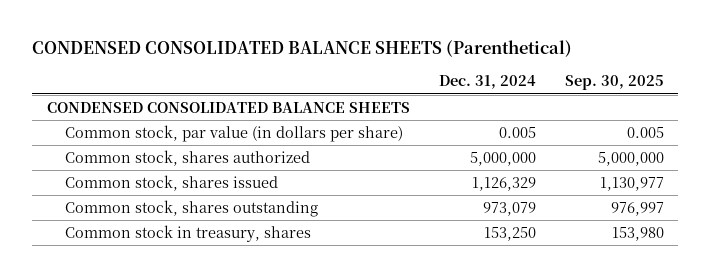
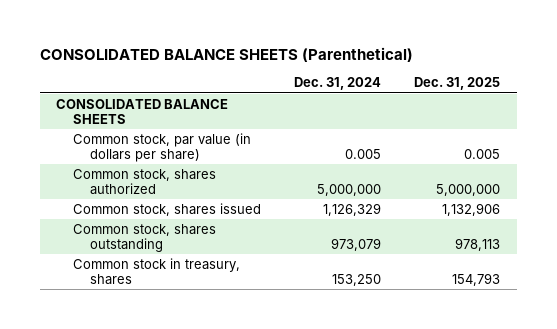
[32,40,573,58] CONDENSED CONSOLIDATED BALANCE SHEETS (Parenthetical) -> [39,46,413,62] CONSOLIDATED BALANCE SHEETS (Parenthetical)
[564,75,664,91] Sep. 30, 2025 -> none
none -> [414,77,501,91] Dec. 31, 2025
[46,101,410,113] CONDENSED CONSOLIDATED BALANCE SHEETS -> [56,98,229,125] CONSOLIDATED BALANCE SHEETS

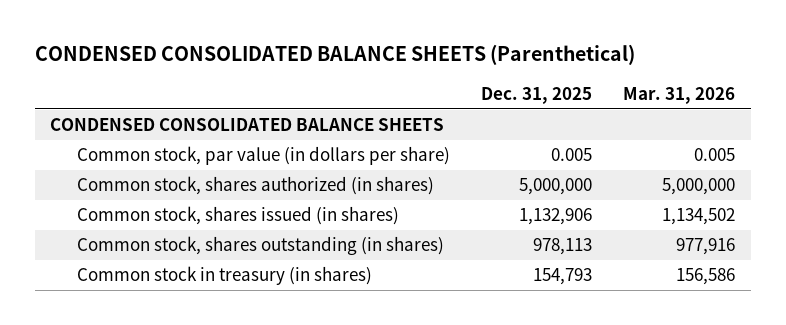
[39,46,413,62] CONSOLIDATED BALANCE SHEETS (Parenthetical) -> [34,44,635,66] CONDENSED CONSOLIDATED BALANCE SHEETS (Parenthetical)
[294,77,382,91] Dec. 31, 2024 -> none
none -> [623,86,736,104] Mar. 31, 2026
[56,98,229,125] CONSOLIDATED BALANCE SHEETS -> [50,118,445,132] CONDENSED CONSOLIDATED BALANCE SHEETS
[73,168,217,196] Common stock, shares authorized -> [76,176,434,196] Common stock, shares authorized (in shares)
[73,202,262,216] Common stock, shares issued -> [76,206,399,226] Common stock, shares issued (in shares)
[73,223,217,253] Common stock, shares outstanding -> [76,236,444,256] Common stock, shares outstanding (in shares)
[73,257,241,286] Common stock in treasury, shares -> [76,266,372,286] Common stock in treasury (in shares)

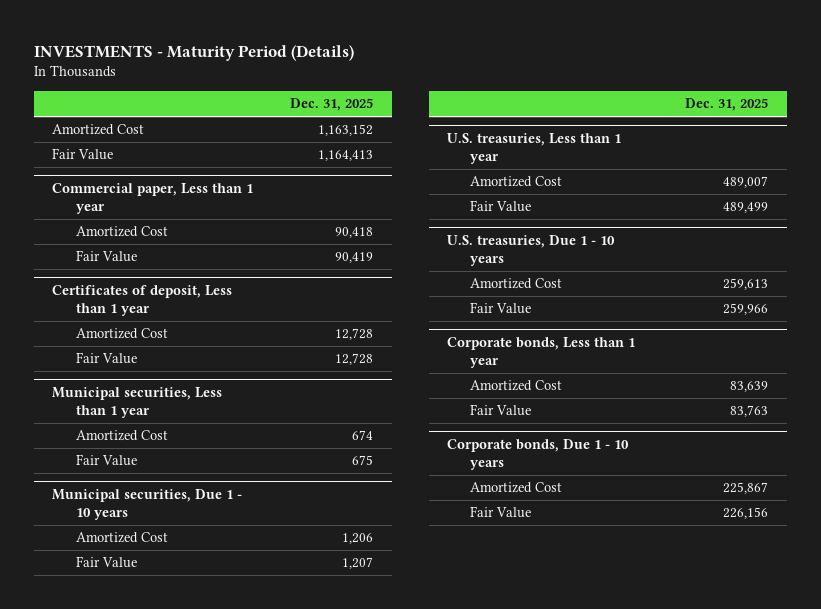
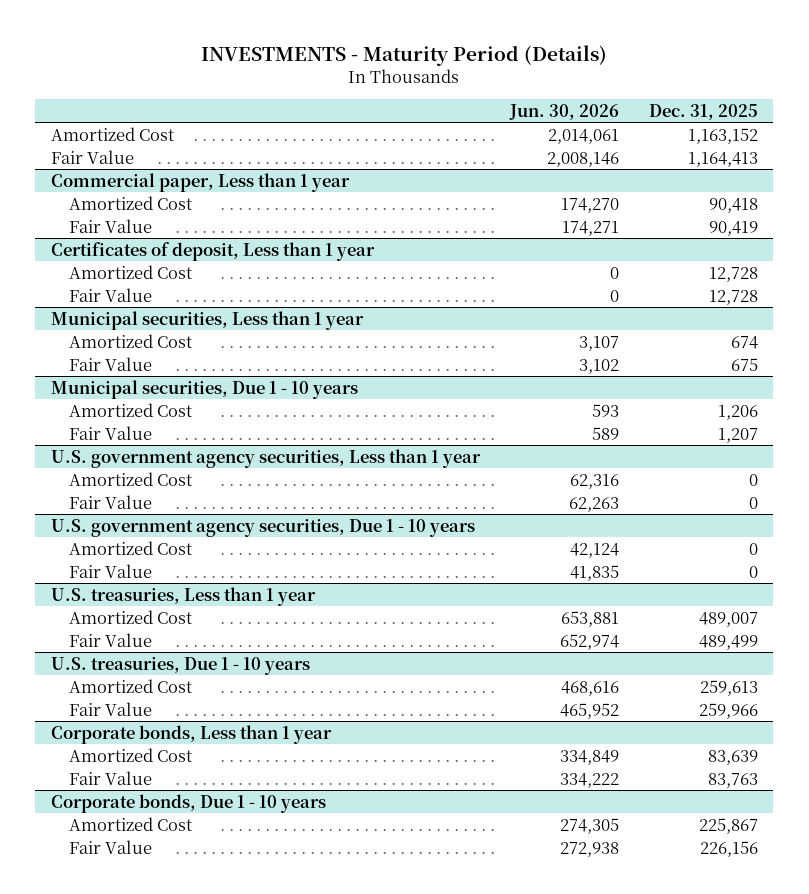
none -> [508,103,619,120] Jun. 30, 2026
none -> [50,448,481,468] U.S. government agency securities, Less than 1 year
none -> [68,471,192,486] Amortized Cost
none -> [68,494,152,509] Fair Value
none -> [50,518,475,537] U.S. government agency securities, Due 1 - 10 years
none -> [68,540,192,555] Amortized Cost
none -> [68,563,152,578] Fair Value

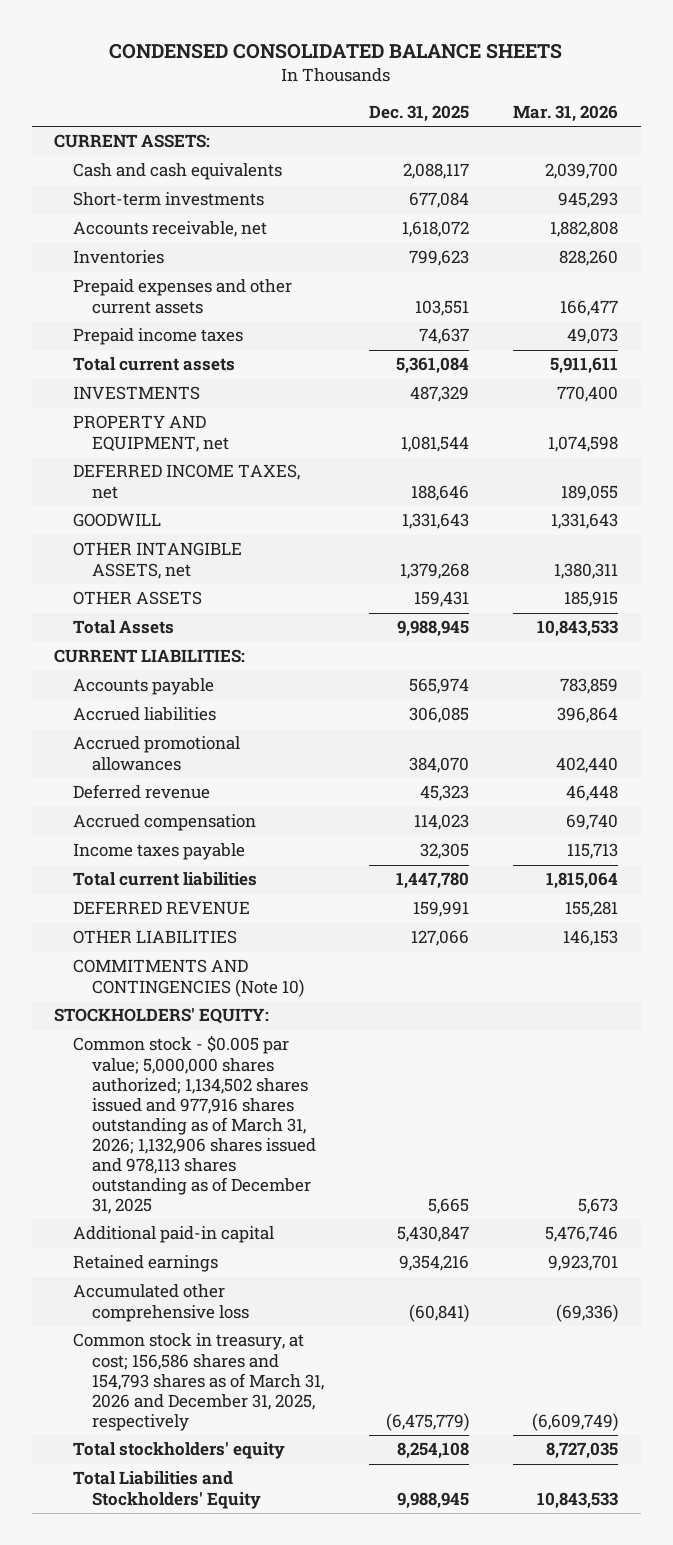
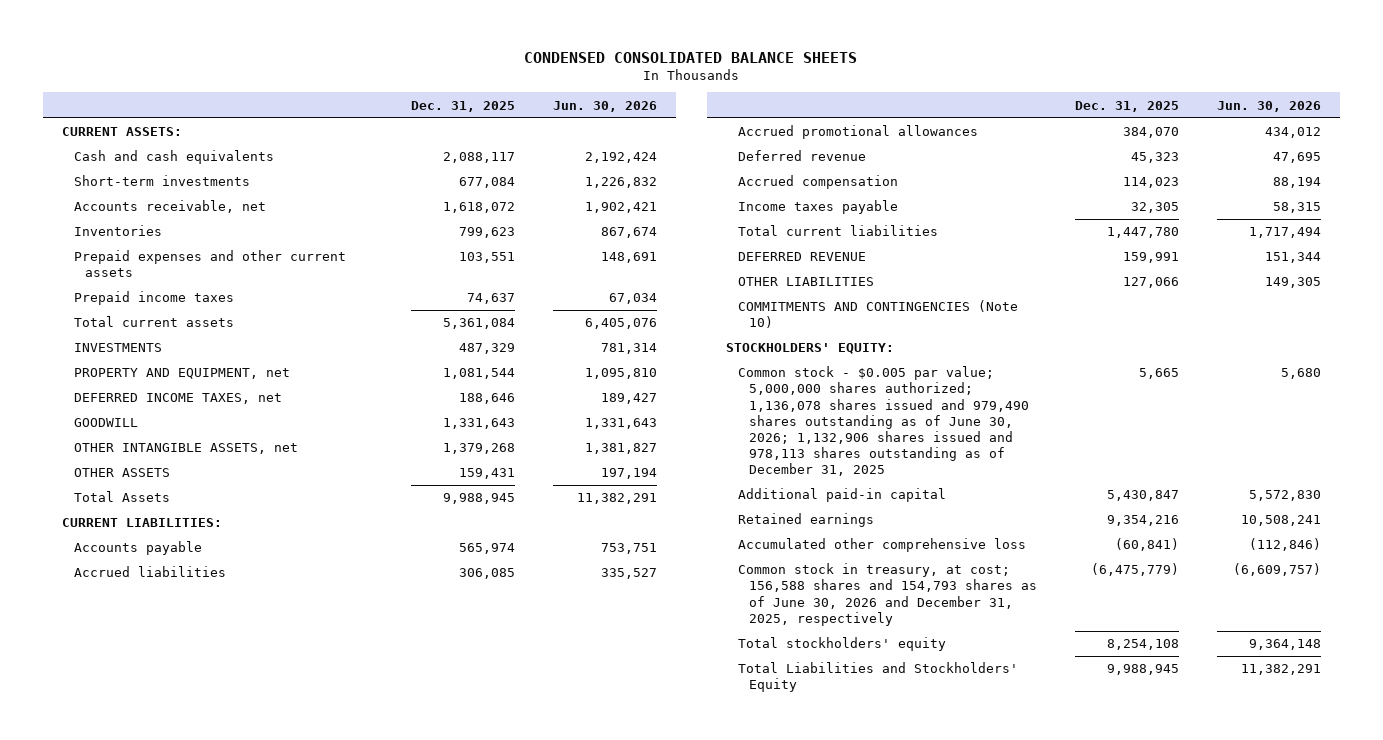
[513,105,619,123] Mar. 31, 2026 -> none
none -> [552,100,657,112] Jun. 30, 2026
[73,1035,317,1214] Common stock - $0.005 par value; 5,000,000 shares authorized; 1,134,502 shares issued and 977,916 shares outstanding as of March 31, 2026; 1,132,906 shares issued and 978,113 shares outstanding as of December 31, 2025 -> [737,366,1030,477] Common stock - $0.005 par value; 5,000,000 shares authorized; 1,136,078 shares issued and 979,490 shares outstanding as of June 30, 2026; 1,132,906 shares issued and 978,113 shares outstanding as of December 31, 2025
[73,1333,325,1431] Common stock in treasury, at cost; 156,586 shares and 154,793 shares as of March 31, 2026 and December 31, 2025, respectively -> [737,563,1038,626] Common stock in treasury, at cost; 156,588 shares and 154,793 shares as of June 30, 2026 and December 31, 2025, respectively

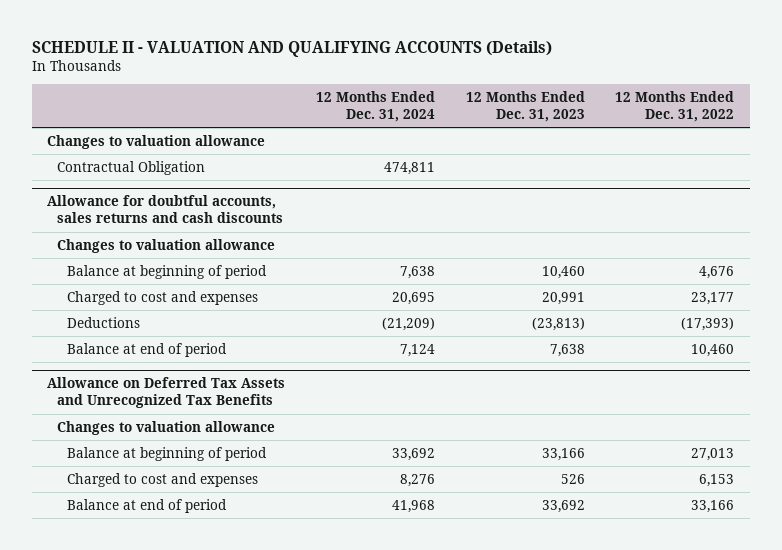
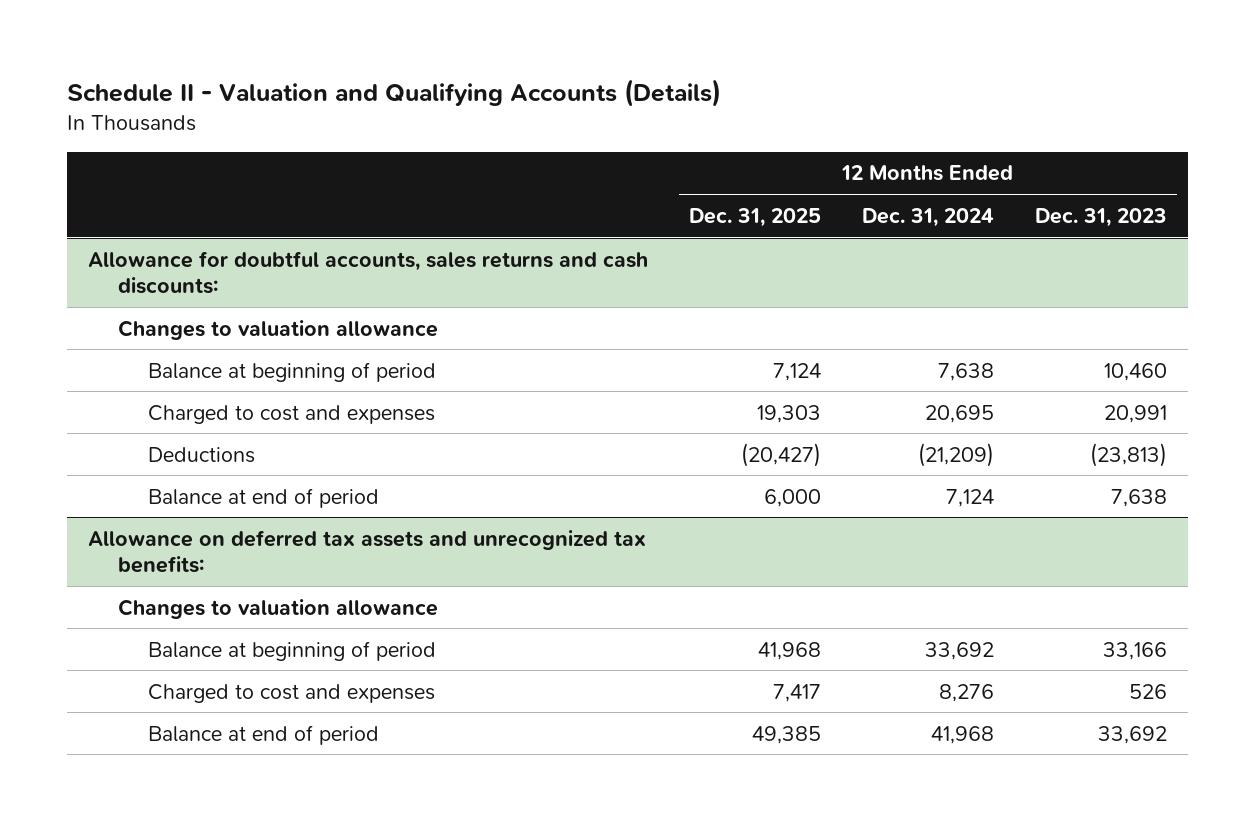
[32,40,553,57] SCHEDULE II - VALUATION AND QUALIFYING ACCOUNTS (Details) -> [67,78,722,107] Schedule II - Valuation and Qualifying Accounts (Details)
[615,90,735,123] 12 Months Ended Dec. 31, 2022 -> none
none -> [688,207,821,227] Dec. 31, 2025
[47,134,266,149] Changes to valuation allowance -> none
[57,160,206,175] Contractual Obligation -> none
[47,195,284,224] Allowance for doubtful accounts, sales returns and cash discounts -> [87,250,648,295] Allowance for doubtful accounts, sales returns and cash discounts:
[47,377,286,409] Allowance on Deferred Tax Assets and Unrecognized Tax Benefits -> [87,529,646,574] Allowance on deferred tax assets and unrecognized tax benefits:

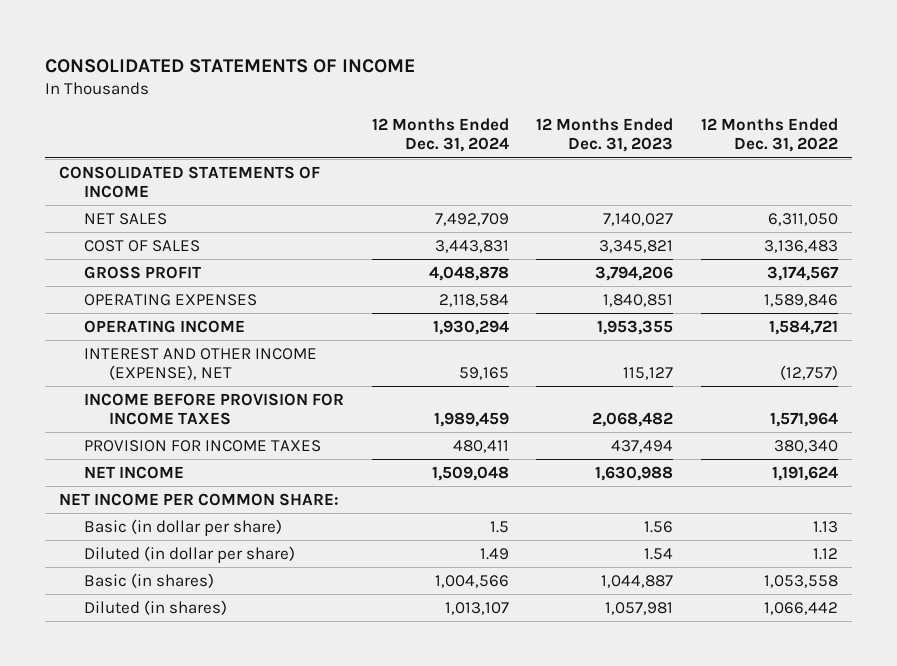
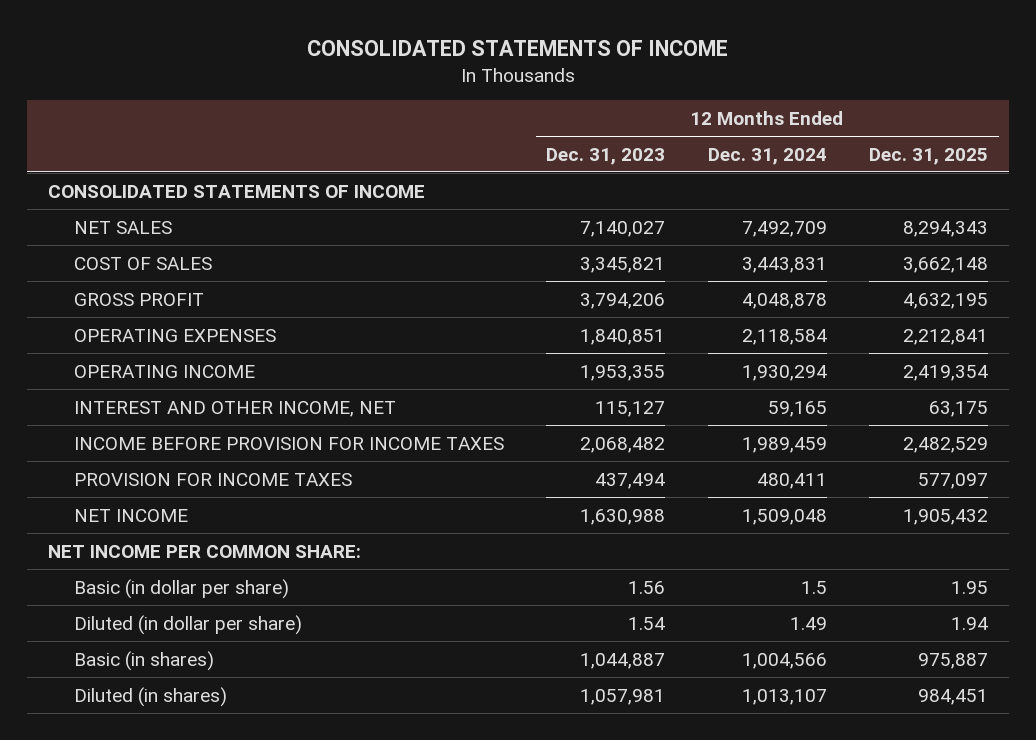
[700,117,838,153] 12 Months Ended Dec. 31, 2022 -> none
none -> [869,147,989,165] Dec. 31, 2025
[83,347,317,381] INTEREST AND OTHER INCOME (EXPENSE), NET -> [73,400,396,417] INTEREST AND OTHER INCOME, NET

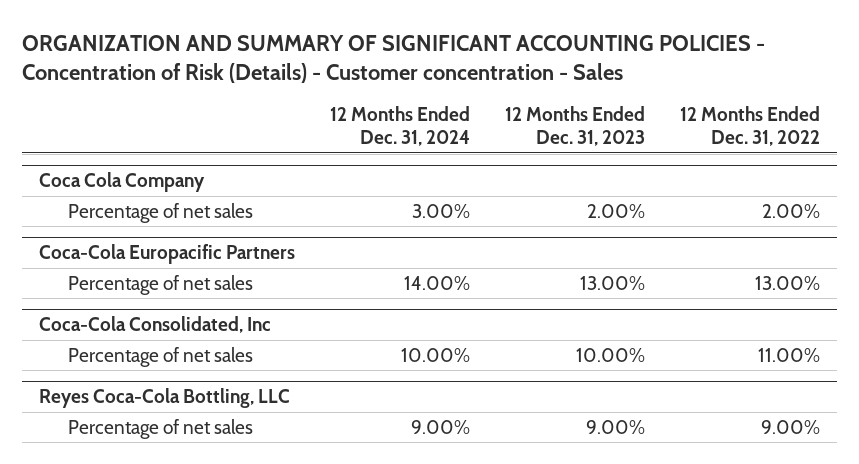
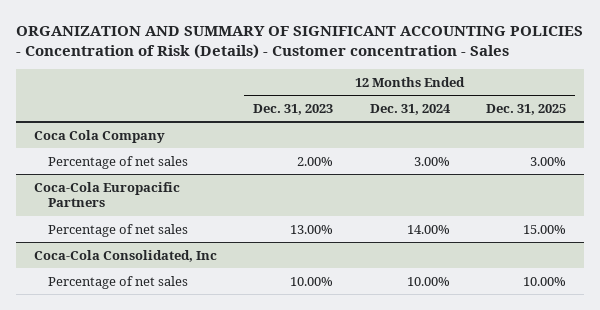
[679,106,820,147] 12 Months Ended Dec. 31, 2022 -> none
none -> [485,103,566,115] Dec. 31, 2025
[39,388,291,409] Reyes Coca-Cola Bottling, LLC -> none
[68,418,254,439] Percentage of net sales -> none

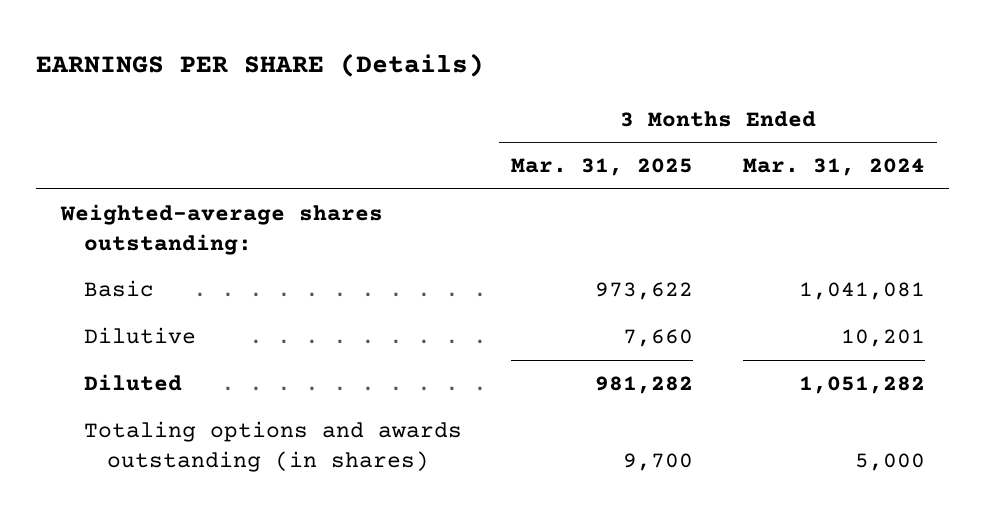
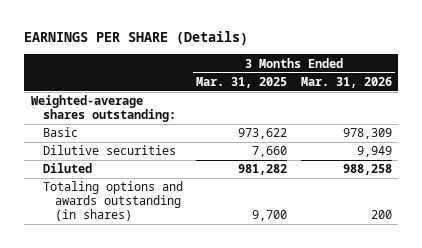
[742,158,925,177] Mar. 31, 2024 -> none
none -> [300,77,392,89] Mar. 31, 2026
[83,327,196,345] Dilutive -> [42,145,176,156] Dilutive securities

